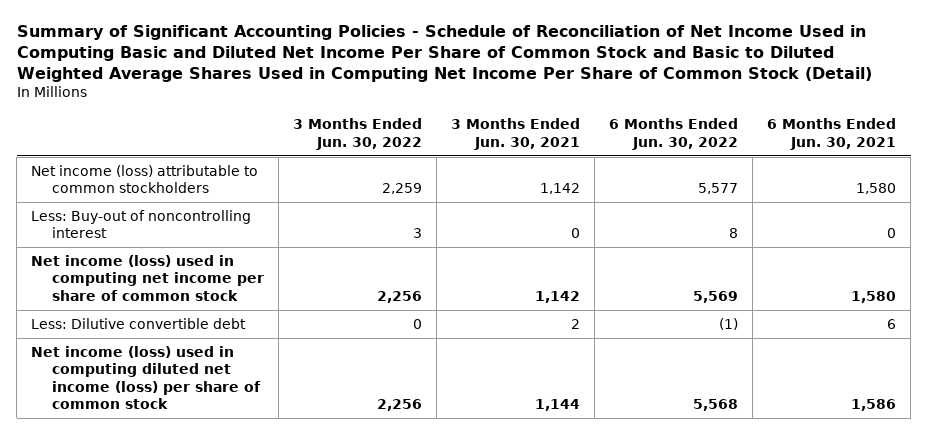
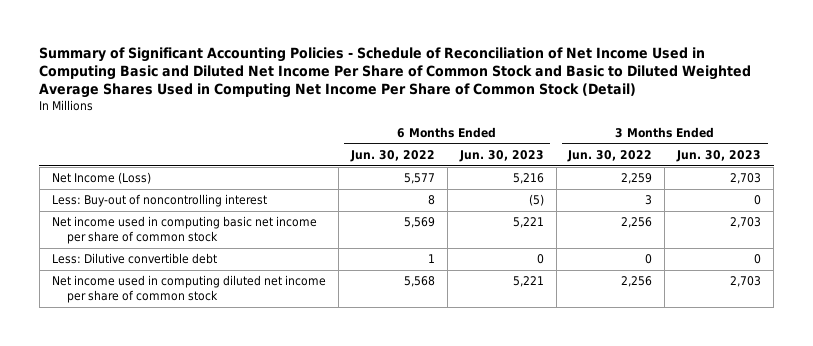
[451,118,581,150] 3 Months Ended Jun. 30, 2021 -> none
[767,118,897,150] 6 Months Ended Jun. 30, 2021 -> none
none -> [458,149,544,162] Jun. 30, 2023
none -> [676,149,762,162] Jun. 30, 2023
[31,164,259,194] Net income (loss) attributable to common stockholders -> [51,172,151,185] Net Income (Loss)
[31,254,265,301] Net income (loss) used in computing net income per share of common stock -> [51,216,317,245] Net income used in computing basic net income per share of common stock
[719,317,739,330] (1) -> [427,254,435,264] 1
[31,345,262,409] Net income (loss) used in computing diluted net income (loss) per share of common stock -> [51,275,326,304] Net income used in computing diluted net income per share of common stock

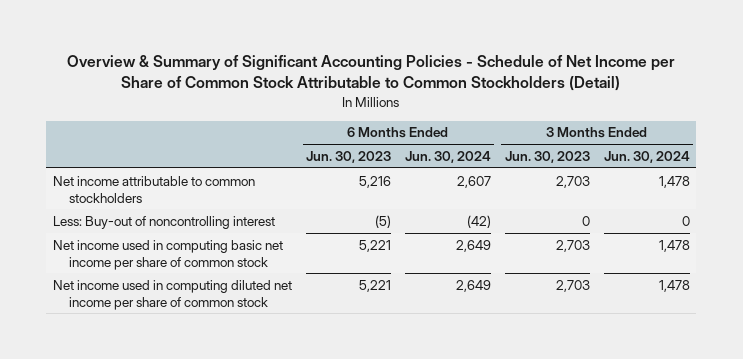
[39,46,752,99] Summary of Significant Accounting Policies - Schedule of Reconciliation of Net Income Used in Computing Basic and Diluted Net Income Per Share of Common Stock and Basic to Diluted Weighted Average Shares Used in Computing Net Income Per Share of Common Stock (Detail) -> [67,55,676,92] Overview & Summary of Significant Accounting Policies - Schedule of Net Income per Share of Common Stock Attributable to Common Stockholders (Detail)
[349,149,435,162] Jun. 30, 2022 -> none
[567,149,653,162] Jun. 30, 2022 -> none
none -> [404,150,491,163] Jun. 30, 2024
none -> [603,150,690,163] Jun. 30, 2024
[51,172,151,185] Net Income (Loss) -> [53,175,256,203] Net income attributable to common stockholders
[51,253,217,265] Less: Dilutive convertible debt -> none

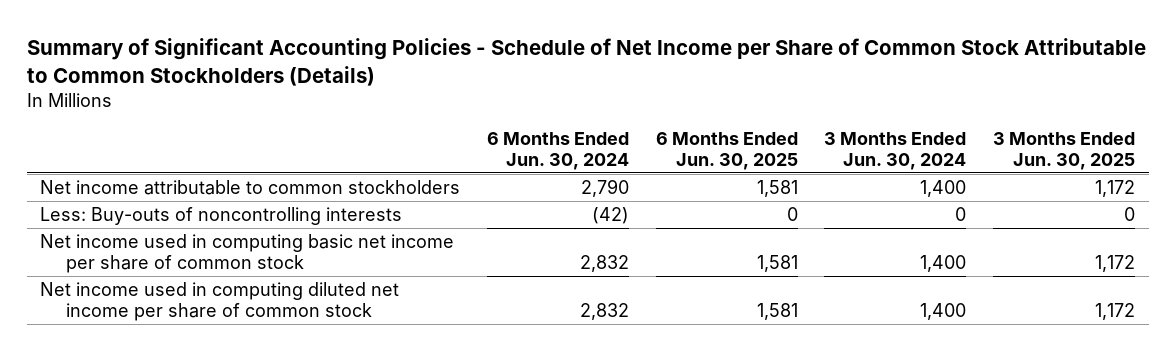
[67,55,676,92] Overview & Summary of Significant Accounting Policies - Schedule of Net Income per Share of Common Stock Attributable to Common Stockholders (Detail) -> [26,37,1146,86] Summary of Significant Accounting Policies - Schedule of Net Income per Share of Common Stock Attributable to Common Stockholders (Details)
[305,150,391,163] Jun. 30, 2023 -> none
[504,150,590,163] Jun. 30, 2023 -> none
none -> [655,132,798,171] 6 Months Ended Jun. 30, 2025
none -> [993,132,1136,171] 3 Months Ended Jun. 30, 2025
[456,175,491,188] 2,607 -> [580,179,629,198] 2,790
[658,175,690,188] 1,478 -> [920,180,967,198] 1,400
[53,215,276,229] Less: Buy-out of noncontrolling interest -> [40,207,403,226] Less: Buy-outs of noncontrolling interests
[455,239,491,252] 2,649 -> [579,254,629,272] 2,832
[658,239,690,252] 1,478 -> [920,254,967,272] 1,400
[455,279,491,292] 2,649 -> [579,302,629,320] 2,832
[658,279,690,292] 1,478 -> [920,302,967,320] 1,400

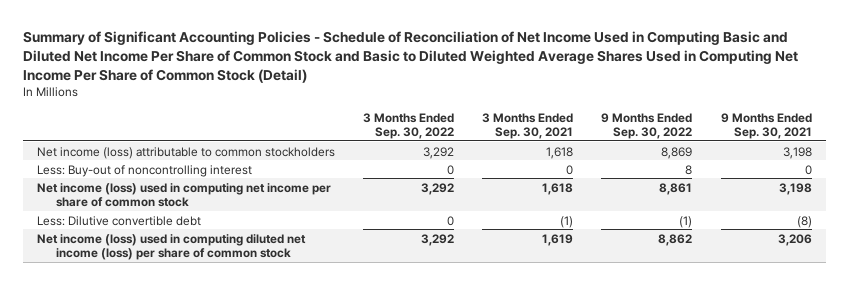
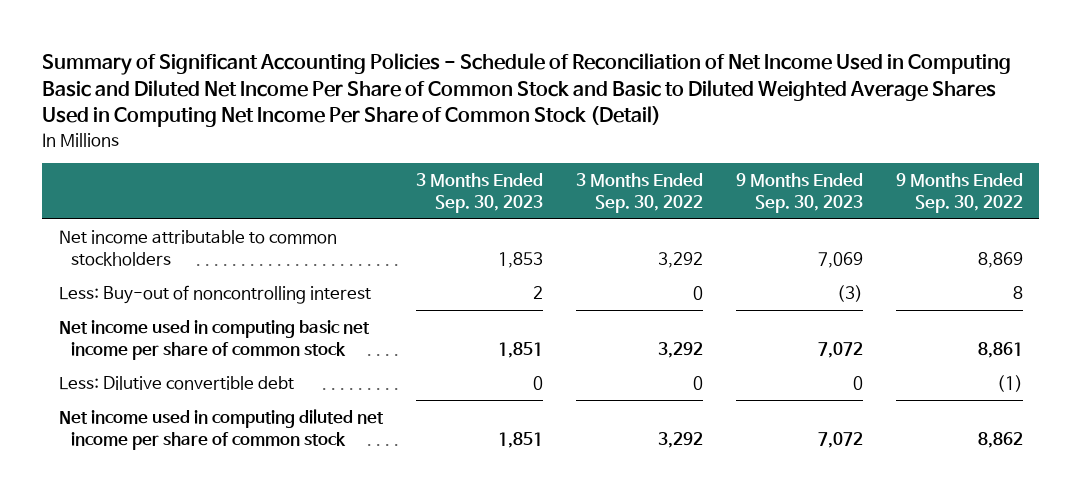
[482,112,574,139] 3 Months Ended Sep. 30, 2021 -> none
[720,112,812,139] 9 Months Ended Sep. 30, 2021 -> none
none -> [415,173,543,213] 3 Months Ended Sep. 30, 2023
none -> [735,173,863,213] 9 Months Ended Sep. 30, 2023
[36,146,335,159] Net income (loss) attributable to common stockholders -> [58,230,337,266] Net income attributable to common stockholders
[36,182,331,207] Net income (loss) used in computing net income per share of common stock -> [58,320,370,360] Net income used in computing basic net income per share of common stock
[36,233,306,260] Net income (loss) used in computing diluted net income (loss) per share of common stock -> [58,409,384,450] Net income used in computing diluted net income per share of common stock

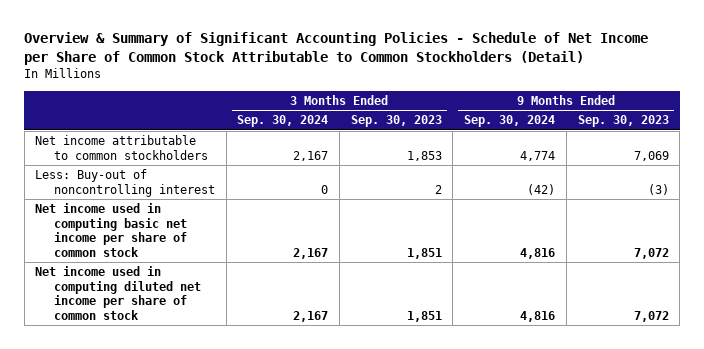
[42,53,1012,128] Summary of Significant Accounting Policies - Schedule of Reconciliation of Net Income Used in Computing Basic and Diluted Net Income Per Share of Common Stock and Basic to Diluted Weighted Average Shares Used in Computing Net Income Per Share of Common Stock (Detail) -> [24,32,649,65] Overview & Summary of Significant Accounting Policies - Schedule of Net Income per Share of Common Stock Attributable to Common Stockholders (Detail)
[575,173,703,213] 3 Months Ended Sep. 30, 2022 -> none
[895,173,1023,213] 9 Months Ended Sep. 30, 2022 -> none
none -> [237,115,329,128] Sep. 30, 2024
none -> [464,115,556,128] Sep. 30, 2024
[58,376,294,391] Less: Dilutive convertible debt -> none

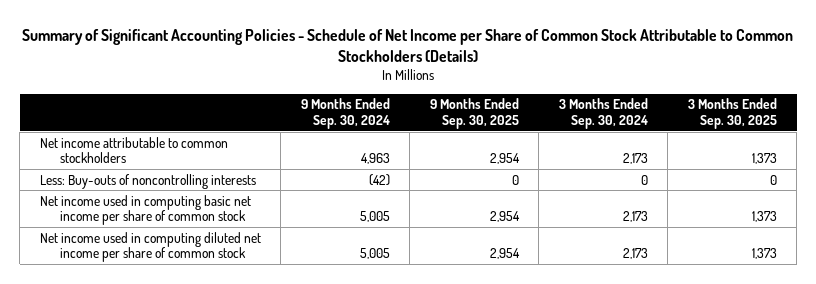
[24,32,649,65] Overview & Summary of Significant Accounting Policies - Schedule of Net Income per Share of Common Stock Attributable to Common Stockholders (Detail) -> [22,28,794,62] Summary of Significant Accounting Policies - Schedule of Net Income per Share of Common Stock Attributable to Common Stockholders (Details)
[350,115,442,128] Sep. 30, 2023 -> none
[577,115,669,128] Sep. 30, 2023 -> none
none -> [429,98,519,129] 9 Months Ended Sep. 30, 2025
none -> [687,98,777,129] 3 Months Ended Sep. 30, 2025
[293,150,329,161] 2,167 -> [622,153,648,165] 2,173
[520,150,556,161] 4,774 -> [360,153,390,165] 4,963
[35,169,215,197] Less: Buy-out of noncontrolling interest -> [39,173,256,189] Less: Buy-outs of noncontrolling interests
[293,247,329,259] 2,167 -> [622,211,648,223] 2,173
[520,247,556,259] 4,816 -> [359,211,390,223] 5,005
[293,310,329,322] 2,167 -> [622,248,648,260] 2,173
[520,310,556,322] 4,816 -> [359,248,390,260] 5,005

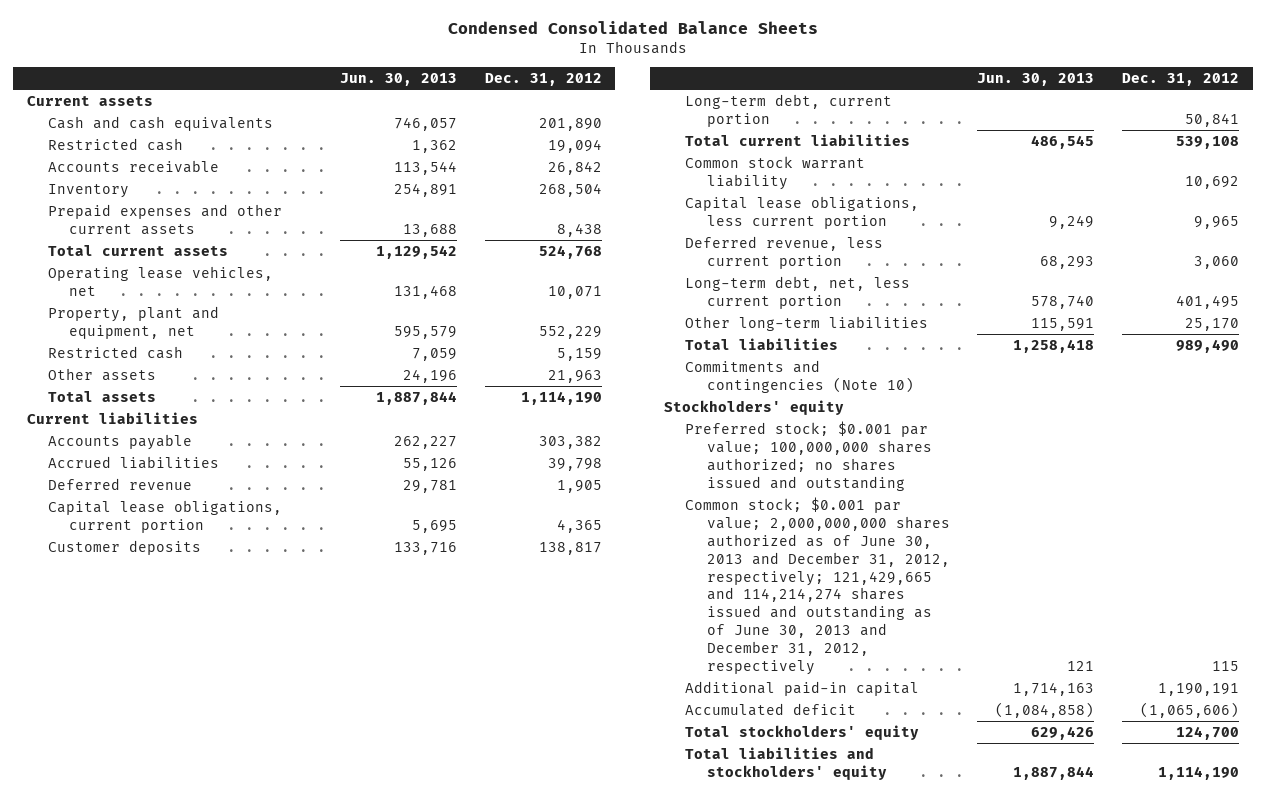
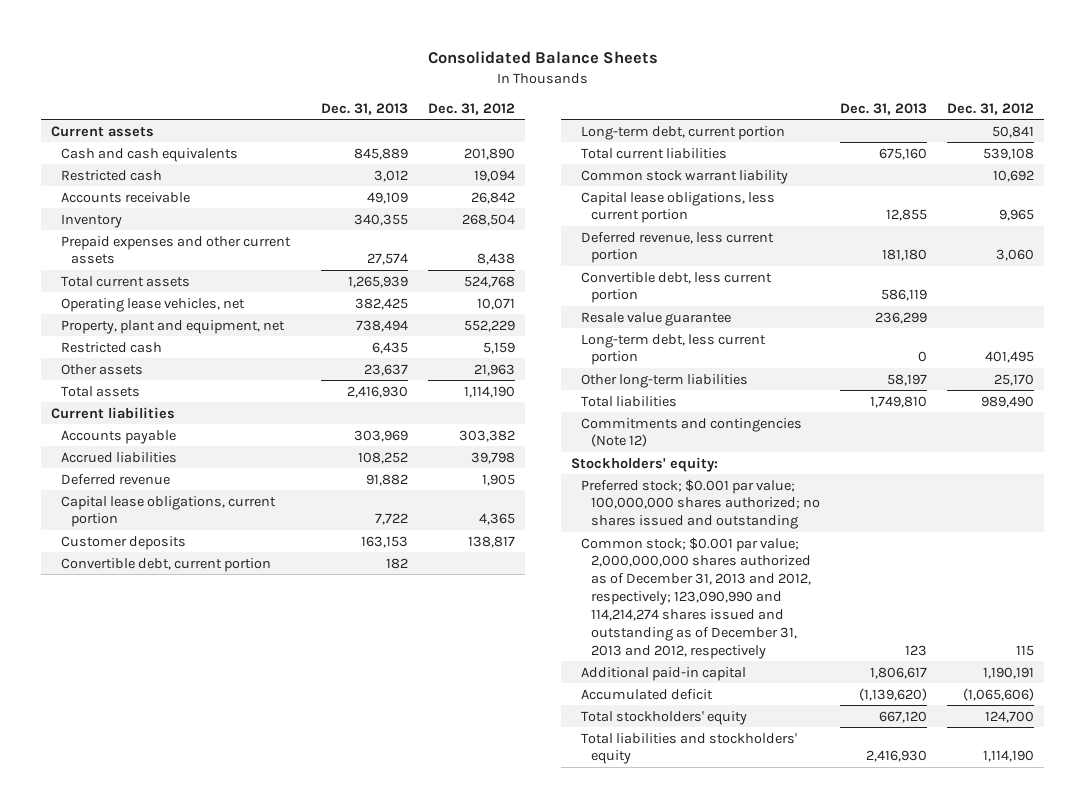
[447,21,818,35] Condensed Consolidated Balance Sheets -> [427,51,658,65] Consolidated Balance Sheets
[339,73,457,87] Jun. 30, 2013 -> none
none -> [320,102,408,115] Dec. 31, 2013
none -> [61,557,272,572] Convertible debt, current portion
none -> [580,271,772,304] Convertible debt, less current portion
none -> [580,311,731,326] Resale value guarantee
[685,276,911,309] Long-term debt, net, less current portion -> [580,333,766,366] Long-term debt, less current portion
[685,360,914,393] Commitments and contingencies (Note 10) -> [580,417,802,448] Commitments and contingencies (Note 12)
[664,400,845,416] Stockholders' equity -> [570,456,718,472] Stockholders' equity:
[685,497,950,675] Common stock; $0.001 par value; 2,000,000,000 shares authorized as of June 30, 2013 and December 31, 2012, respectively; 121,429,665 and 114,214,274 shares issued and outstanding as of June 30, 2013 and December 31, 2012, respectively -> [580,536,812,659] Common stock; $0.001 par value; 2,000,000,000 shares authorized as of December 31, 2013 and 2012, respectively; 123,090,990 and 114,214,274 shares issued and outstanding as of December 31, 2013 and 2012, respectively

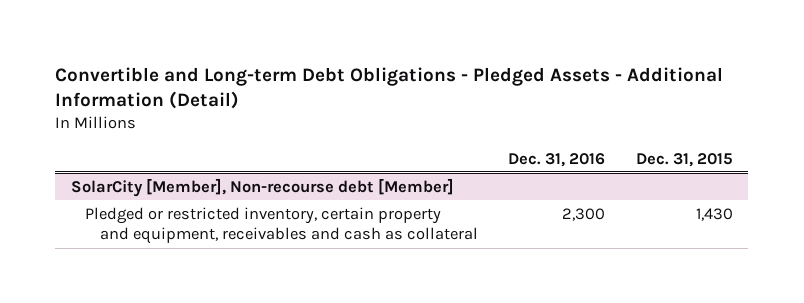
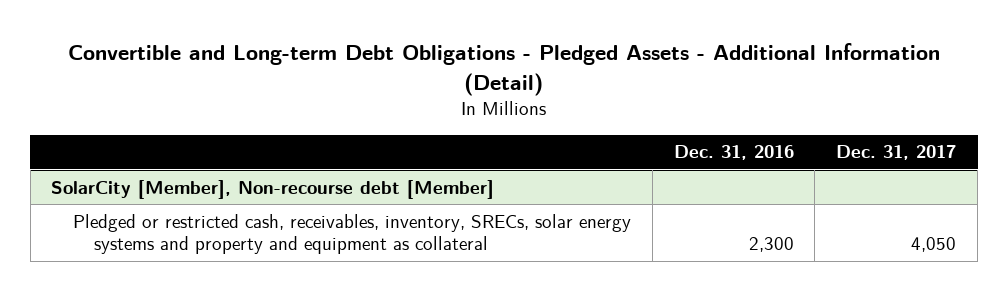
[635,152,733,167] Dec. 31, 2015 -> none
none -> [836,145,957,161] Dec. 31, 2017
[85,206,478,245] Pledged or restricted inventory, certain property and equipment, receivables and cash as collateral -> [72,213,631,255] Pledged or restricted cash, receivables, inventory, SRECs, solar energy systems and property and equipment as collateral

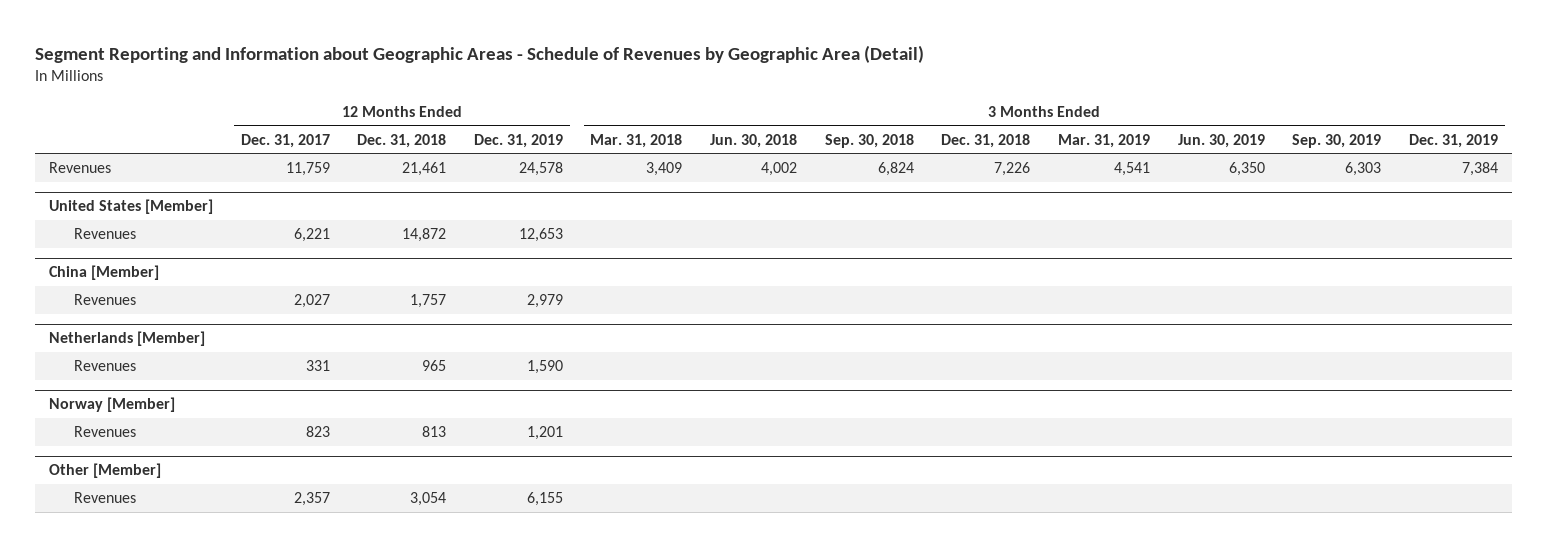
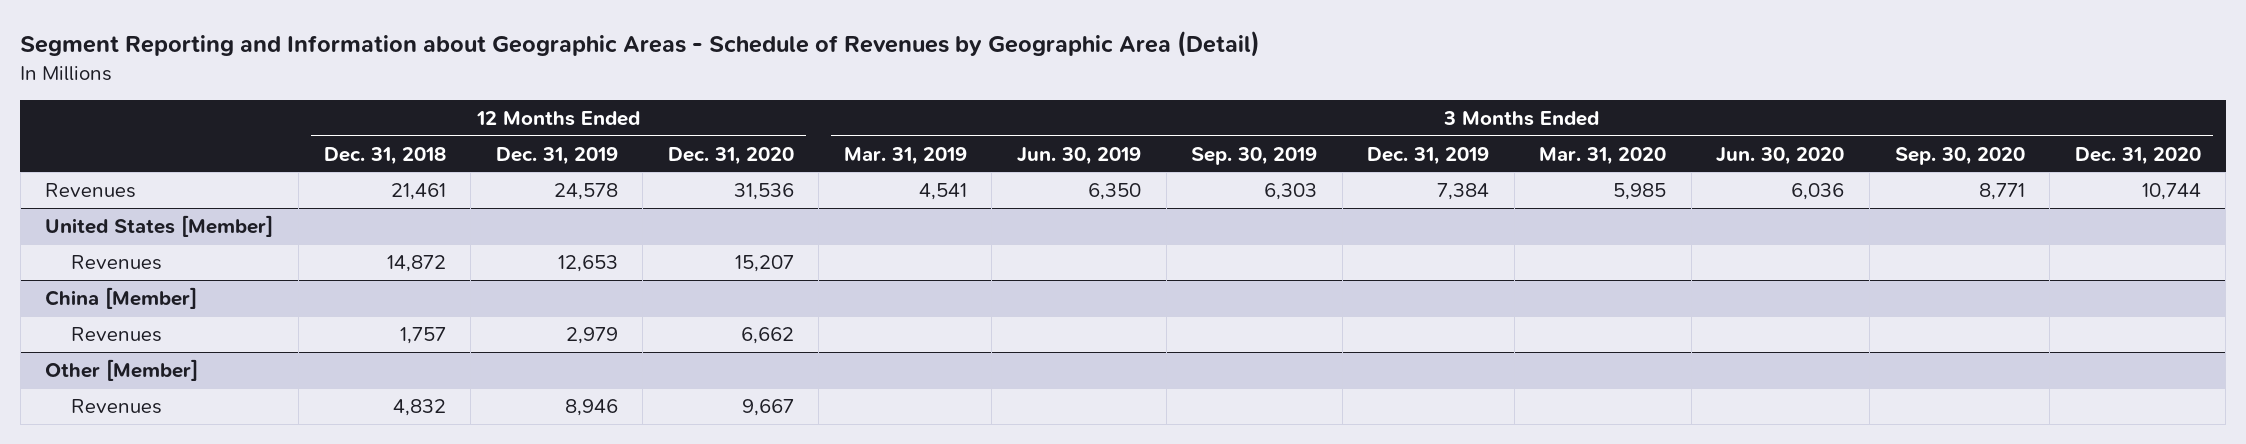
[240,133,330,148] Dec. 31, 2017 -> none
[590,133,683,148] Mar. 31, 2018 -> none
[710,133,798,148] Jun. 30, 2018 -> none
[824,133,914,148] Sep. 30, 2018 -> none
[941,133,1031,148] Dec. 31, 2018 -> none
none -> [667,146,794,165] Dec. 31, 2020
none -> [1539,146,1667,165] Mar. 31, 2020
none -> [1716,146,1845,165] Jun. 30, 2020
none -> [1894,146,2025,165] Sep. 30, 2020
none -> [2074,146,2201,165] Dec. 31, 2020
[48,331,205,347] Netherlands [Member] -> none
[73,360,136,372] Revenues -> none
[48,397,175,413] Norway [Member] -> none
[73,426,136,438] Revenues -> none
[410,492,447,507] 3,054 -> [392,398,446,416] 4,832
[526,492,563,507] 6,155 -> [564,398,618,416] 8,946

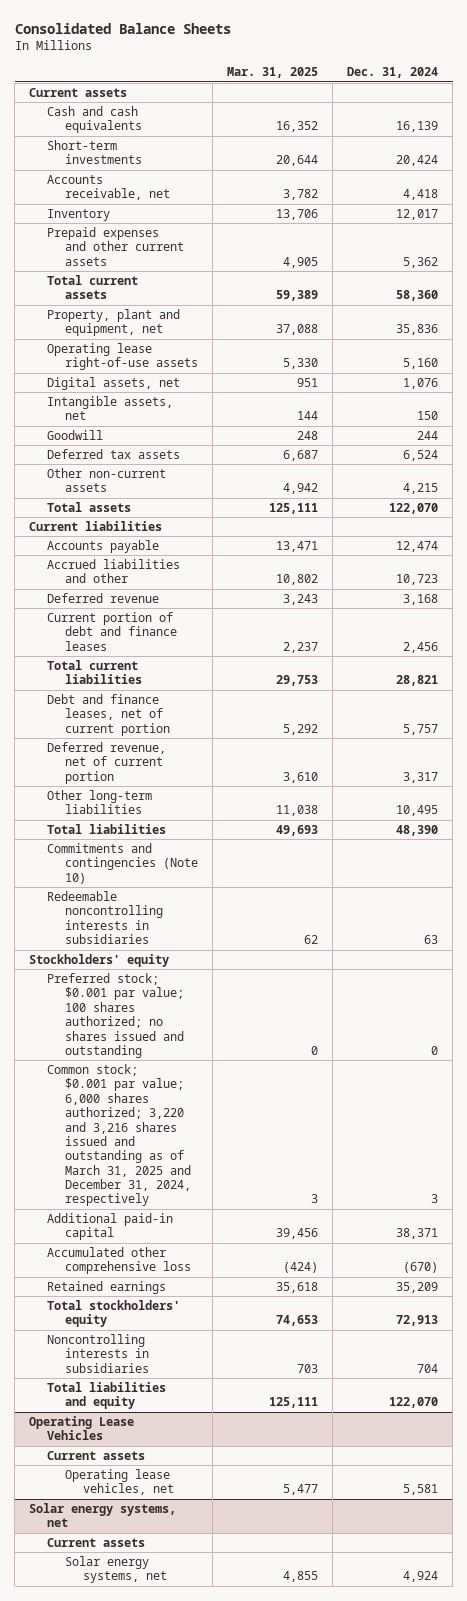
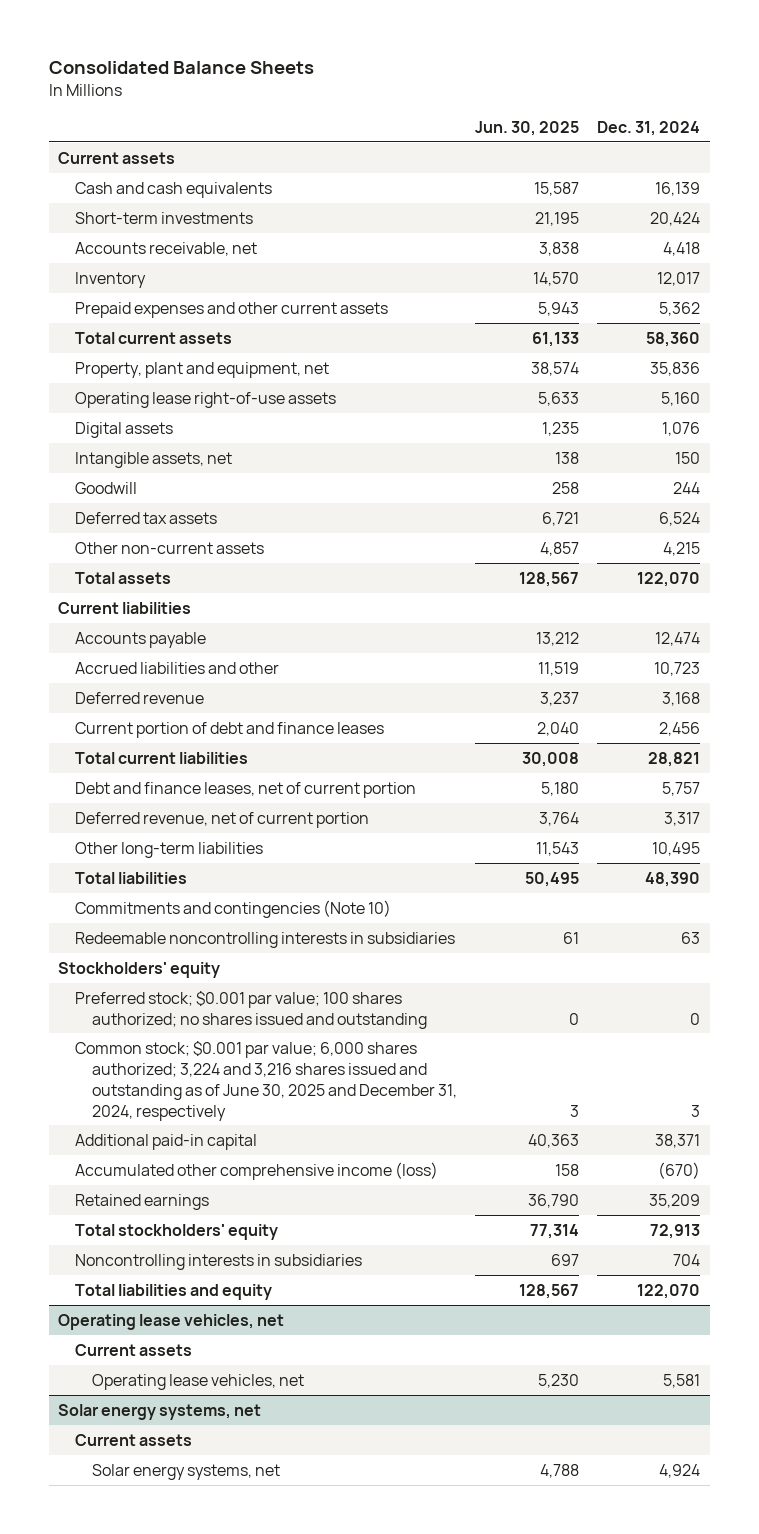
[227,67,319,79] Mar. 31, 2025 -> none
none -> [475,120,580,136] Jun. 30, 2025
[47,377,181,391] Digital assets, net -> [75,421,174,438] Digital assets
[47,1064,192,1207] Common stock; $0.001 par value; 6,000 shares authorized; 3,220 and 3,216 shares issued and outstanding as of March 31, 2025 and December 31, 2024, respectively -> [75,1040,457,1121] Common stock; $0.001 par value; 6,000 shares authorized; 3,224 and 3,216 shares issued and outstanding as of June 30, 2025 and December 31, 2024, respectively
[47,1247,192,1275] Accumulated other comprehensive loss -> [75,1161,439,1180] Accumulated other comprehensive income (loss)
[29,1416,135,1441] Operating Lease Vehicles -> [58,1313,285,1330] Operating lease vehicles, net

